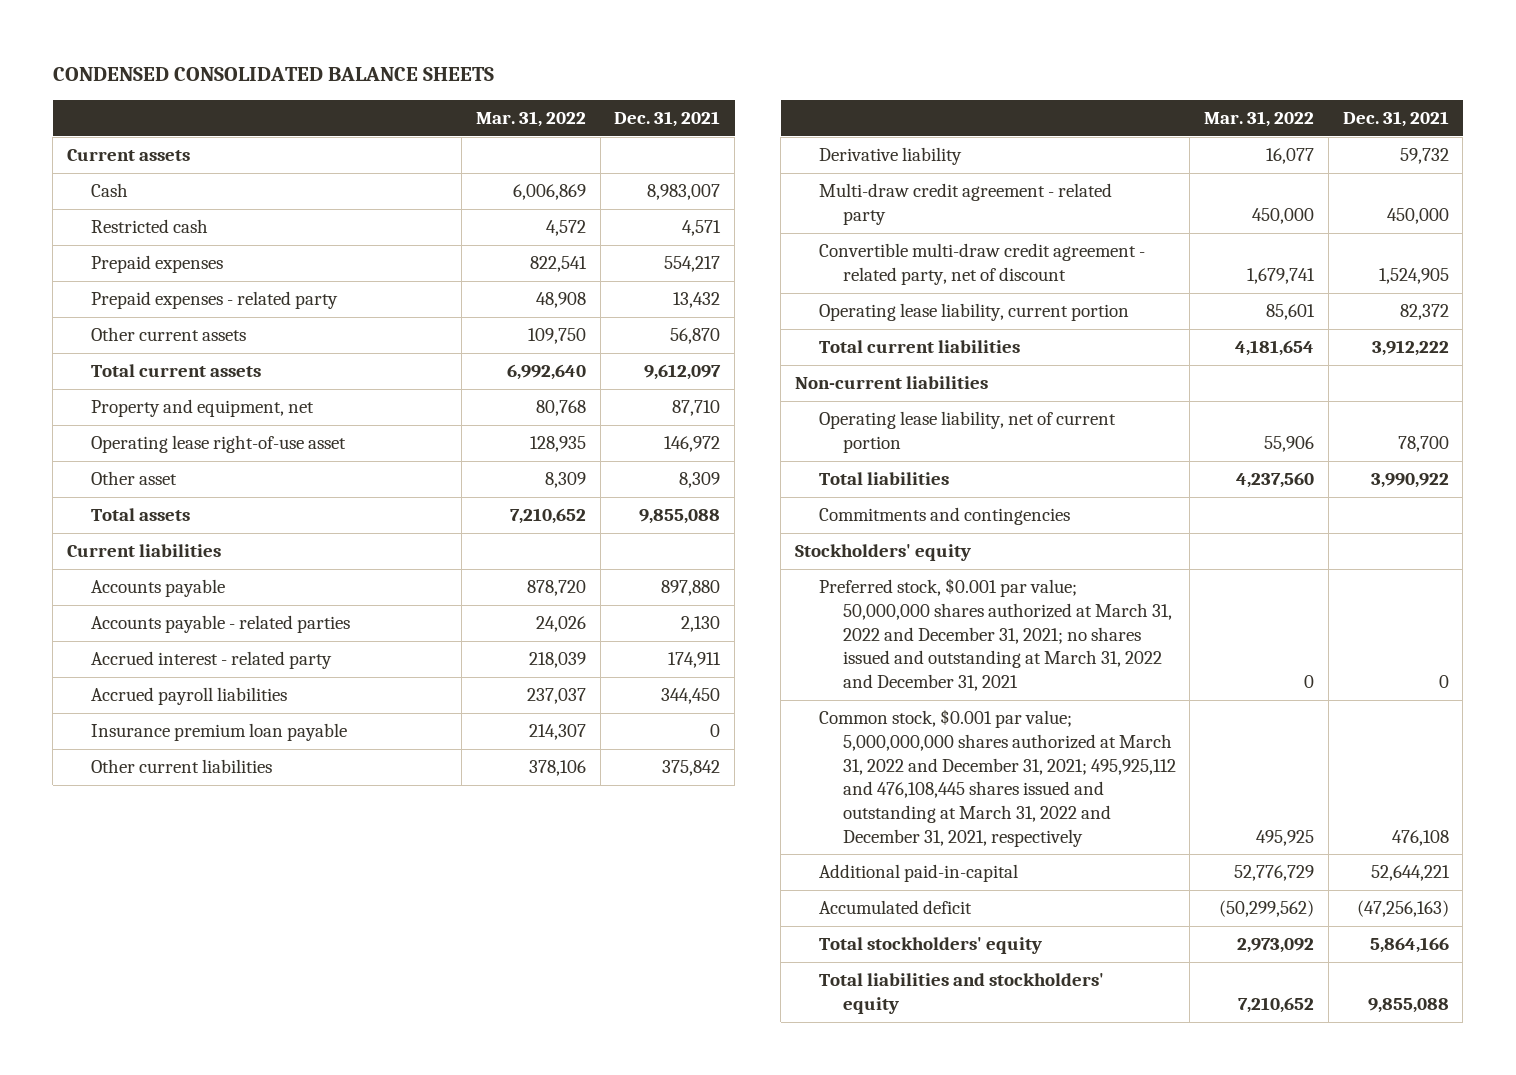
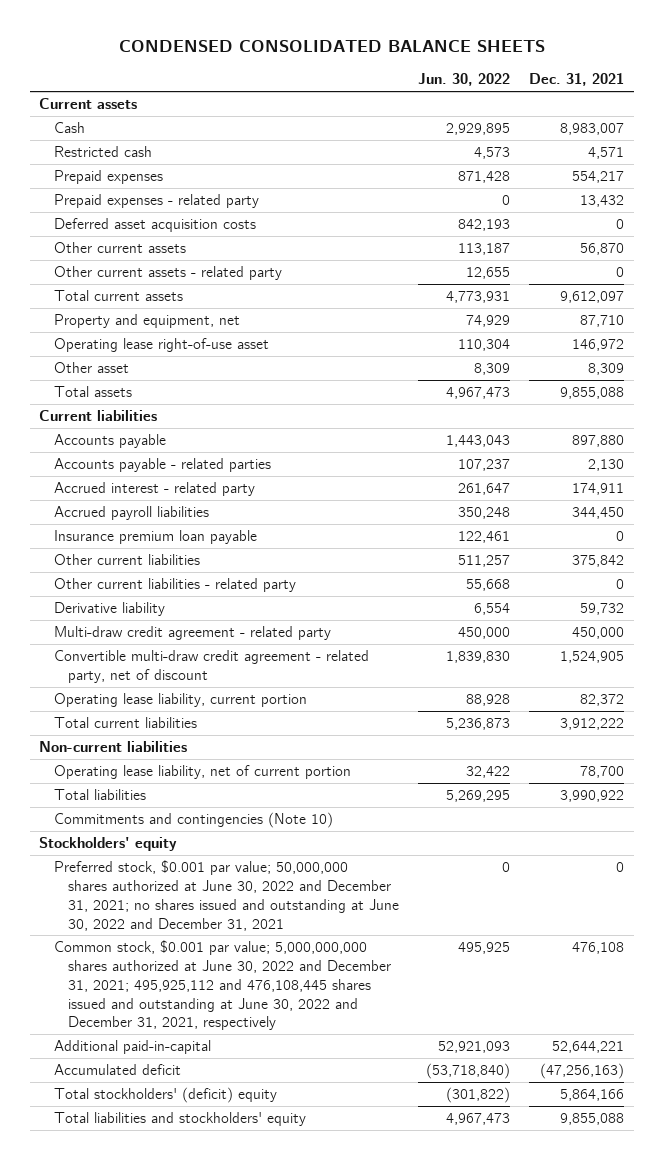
[475,111,586,128] Mar. 31, 2022 -> none
none -> [417,73,510,87] Jun. 30, 2022
none -> [53,218,256,233] Deferred asset acquisition costs
none -> [53,266,282,281] Other current assets - related party
none -> [53,578,296,593] Other current liabilities - related party
[818,507,1070,526] Commitments and contingencies -> [53,812,333,829] Commitments and contingencies (Note 10)
[818,578,1172,691] Preferred stock, $0.001 par value; 50,000,000 shares authorized at March 31, 2022 and December 31, 2021; no shares issued and outstanding at March 31, 2022 and December 31, 2021 -> [53,860,399,931] Preferred stock, $0.001 par value; 50,000,000 shares authorized at June 30, 2022 and December 31, 2021; no shares issued and outstanding at June 30, 2022 and December 31, 2021
[818,709,1176,847] Common stock, $0.001 par value; 5,000,000,000 shares authorized at March 31, 2022 and December 31, 2021; 495,925,112 and 476,108,445 shares issued and outstanding at March 31, 2022 and December 31, 2021, respectively -> [53,940,391,1031] Common stock, $0.001 par value; 5,000,000,000 shares authorized at June 30, 2022 and December 31, 2021; 495,925,112 and 476,108,445 shares issued and outstanding at June 30, 2022 and December 31, 2021, respectively
[818,937,1042,955] Total stockholders' equity -> [53,1087,277,1104] Total stockholders' (deficit) equity

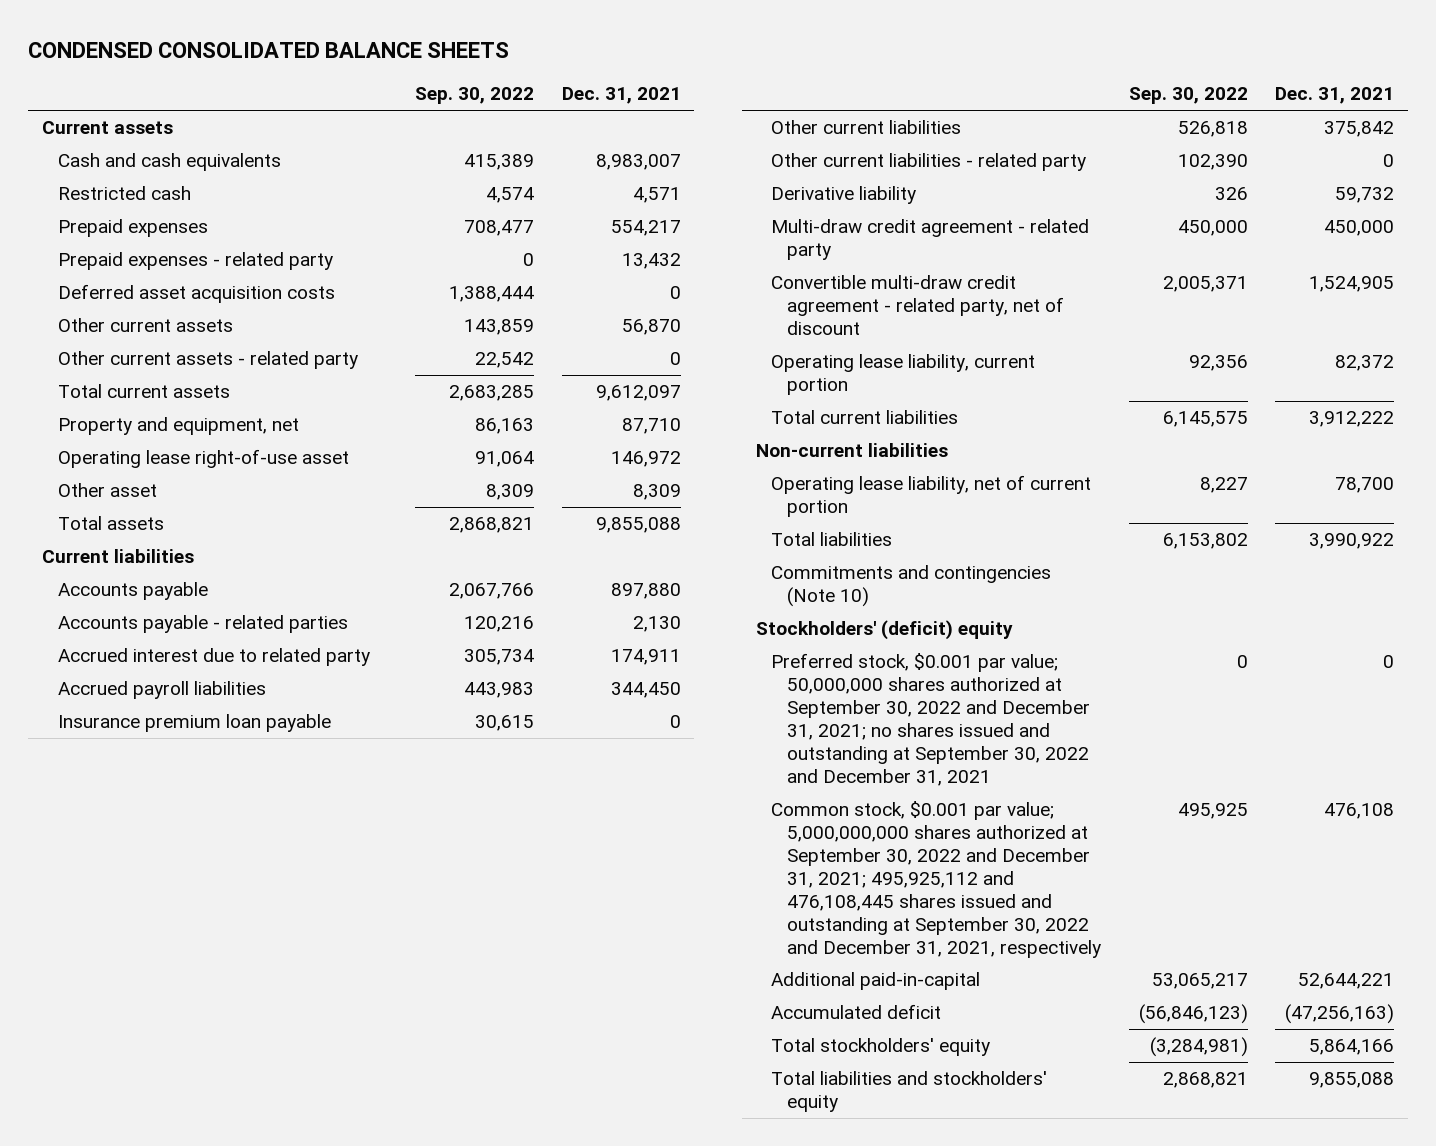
[417,73,510,87] Jun. 30, 2022 -> none
none -> [415,87,535,105] Sep. 30, 2022
[53,122,85,134] Cash -> [57,153,281,172] Cash and cash equivalents
[53,482,255,497] Accrued interest - related party -> [57,648,370,667] Accrued interest due to related party
[39,837,178,852] Stockholders' equity -> [755,620,1013,641] Stockholders' (deficit) equity
[53,860,399,931] Preferred stock, $0.001 par value; 50,000,000 shares authorized at June 30, 2022 and December 31, 2021; no shares issued and outstanding at June 30, 2022 and December 31, 2021 -> [771,653,1091,786] Preferred stock, $0.001 par value; 50,000,000 shares authorized at September 30, 2022 and December 31, 2021; no shares issued and outstanding at September 30, 2022 and December 31, 2021
[53,940,391,1031] Common stock, $0.001 par value; 5,000,000,000 shares authorized at June 30, 2022 and December 31, 2021; 495,925,112 and 476,108,445 shares issued and outstanding at June 30, 2022 and December 31, 2021, respectively -> [771,801,1102,958] Common stock, $0.001 par value; 5,000,000,000 shares authorized at September 30, 2022 and December 31, 2021; 495,925,112 and 476,108,445 shares issued and outstanding at September 30, 2022 and December 31, 2021, respectively
[53,1087,277,1104] Total stockholders' (deficit) equity -> [771,1038,991,1057] Total stockholders' equity

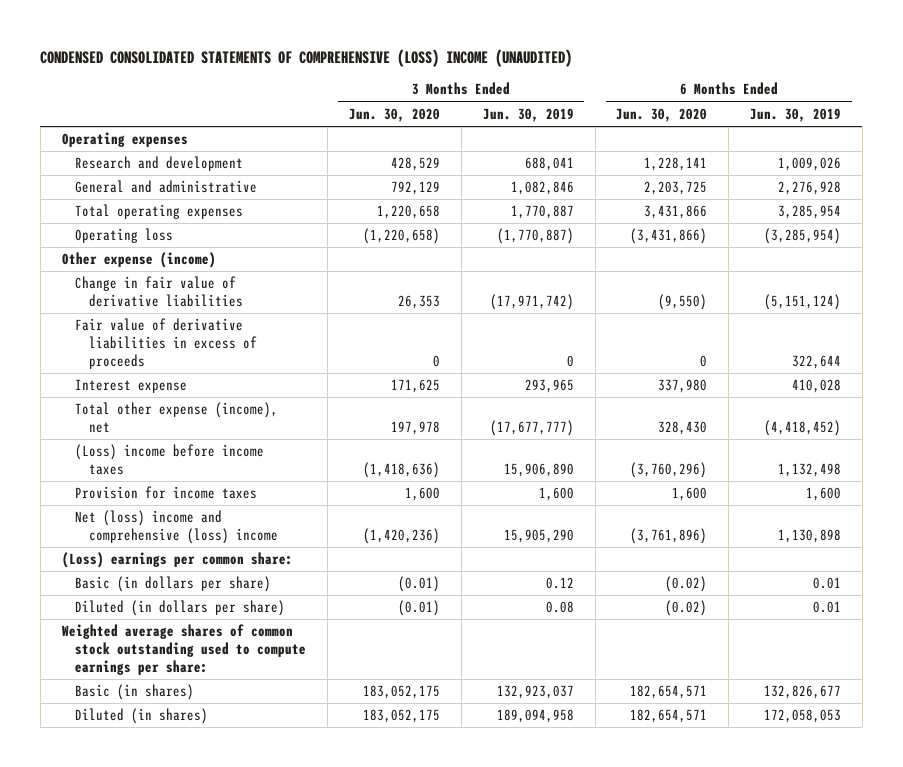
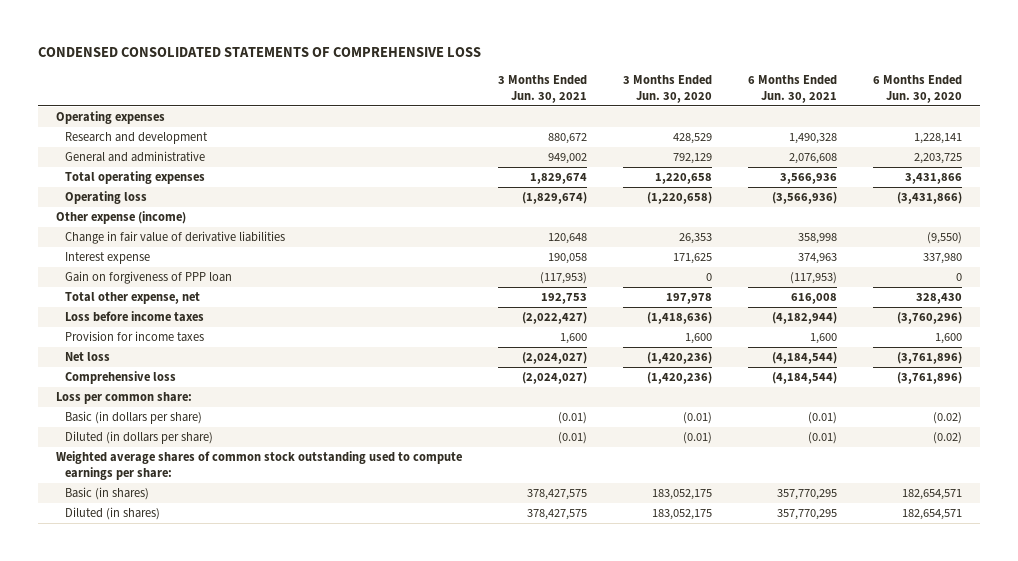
[40,48,573,67] CONDENSED CONSOLIDATED STATEMENTS OF COMPREHENSIVE (LOSS) INCOME (UNAUDITED) -> [37,47,481,58] CONDENSED CONSOLIDATED STATEMENTS OF COMPREHENSIVE LOSS
[482,107,574,122] Jun. 30, 2019 -> none
[750,107,842,122] Jun. 30, 2019 -> none
none -> [497,75,587,103] 3 Months Ended Jun. 30, 2021
none -> [747,75,837,103] 6 Months Ended Jun. 30, 2021
[75,318,258,370] Fair value of derivative liabilities in excess of proceeds -> none
none -> [65,271,233,285] Gain on forgiveness of PPP loan
[75,402,279,434] Total other expense (income), net -> [65,292,201,305] Total other expense, net
[75,444,265,476] (Loss) income before income taxes -> [65,311,205,323] Loss before income taxes
[75,510,279,545] Net (loss) income and comprehensive (loss) income -> [65,352,111,362] Net loss
none -> [65,371,177,385] Comprehensive loss
[61,552,293,569] (Loss) earnings per common share: -> [55,392,192,405] Loss per common share:

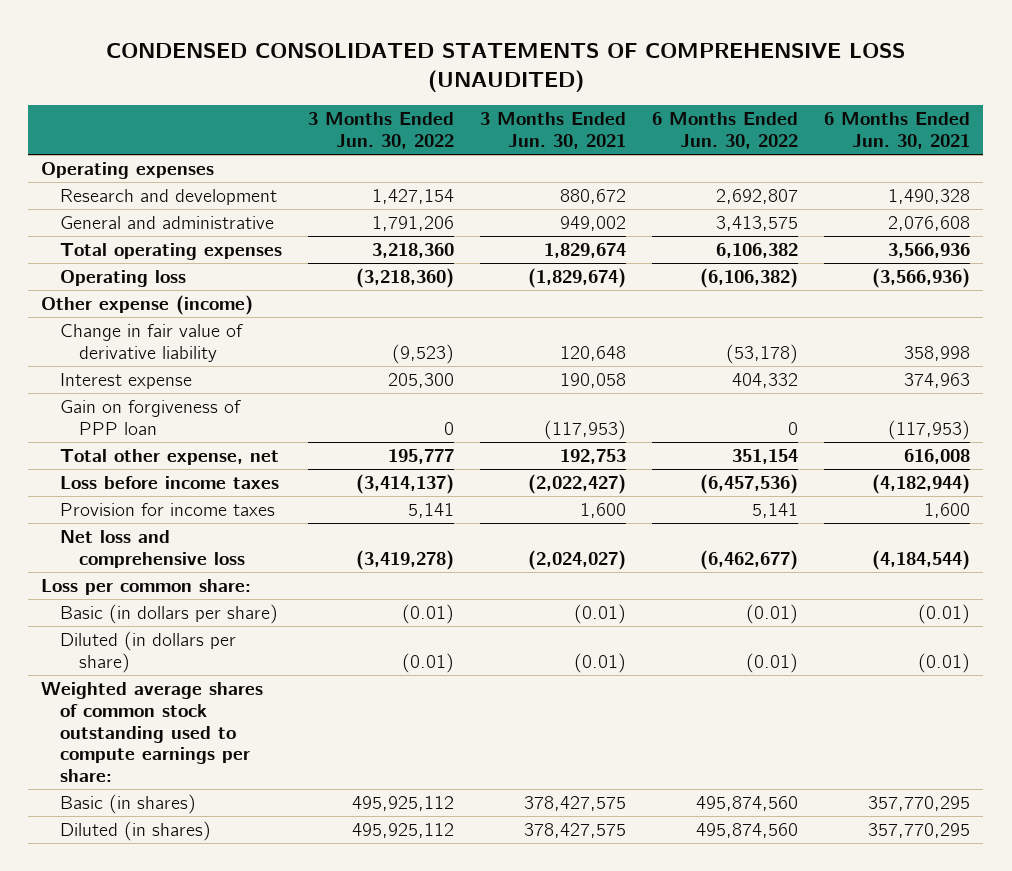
[37,47,481,58] CONDENSED CONSOLIDATED STATEMENTS OF COMPREHENSIVE LOSS -> [105,42,905,92] CONDENSED CONSOLIDATED STATEMENTS OF COMPREHENSIVE LOSS (UNAUDITED)
[622,75,712,103] 3 Months Ended Jun. 30, 2020 -> none
[872,75,962,103] 6 Months Ended Jun. 30, 2020 -> none
none -> [308,112,455,150] 3 Months Ended Jun. 30, 2022
none -> [652,112,799,150] 6 Months Ended Jun. 30, 2022
[65,231,286,245] Change in fair value of derivative liabilities -> [60,324,244,362] Change in fair value of derivative liability
[65,371,177,385] Comprehensive loss -> none
[65,352,111,362] Net loss -> [60,530,246,568] Net loss and comprehensive loss

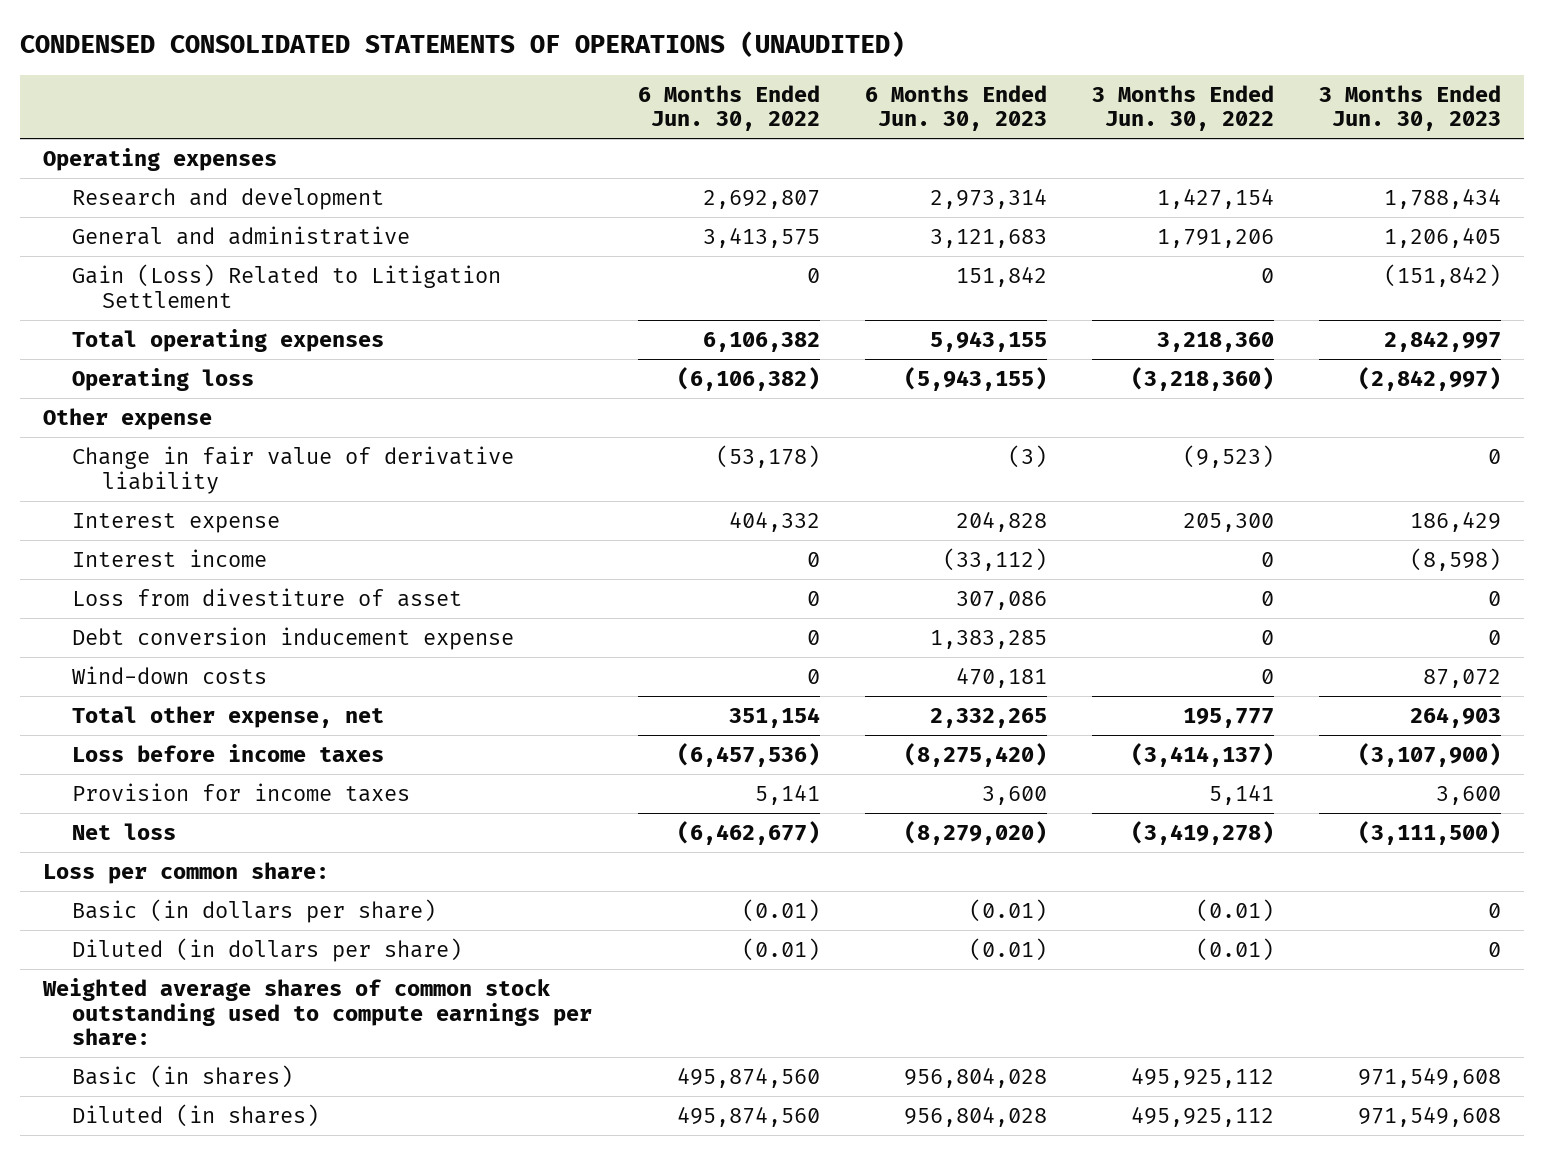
[105,42,905,92] CONDENSED CONSOLIDATED STATEMENTS OF COMPREHENSIVE LOSS (UNAUDITED) -> [20,31,906,58] CONDENSED CONSOLIDATED STATEMENTS OF OPERATIONS (UNAUDITED)
[480,112,627,150] 3 Months Ended Jun. 30, 2021 -> none
[824,112,971,150] 6 Months Ended Jun. 30, 2021 -> none
none -> [864,84,1047,132] 6 Months Ended Jun. 30, 2023
none -> [1319,84,1502,132] 3 Months Ended Jun. 30, 2023
none -> [72,263,502,308] Gain (Loss) Related to Litigation Settlement
[41,295,254,316] Other expense (income) -> [42,407,212,430] Other expense
[60,400,242,435] Gain on forgiveness of PPP loan -> none
none -> [72,548,268,567] Interest income
none -> [72,587,463,607] Loss from divestiture of asset
none -> [72,626,515,650] Debt conversion inducement expense
none -> [72,665,268,684] Wind-down costs
[60,530,246,568] Net loss and comprehensive loss -> [72,822,177,840] Net loss

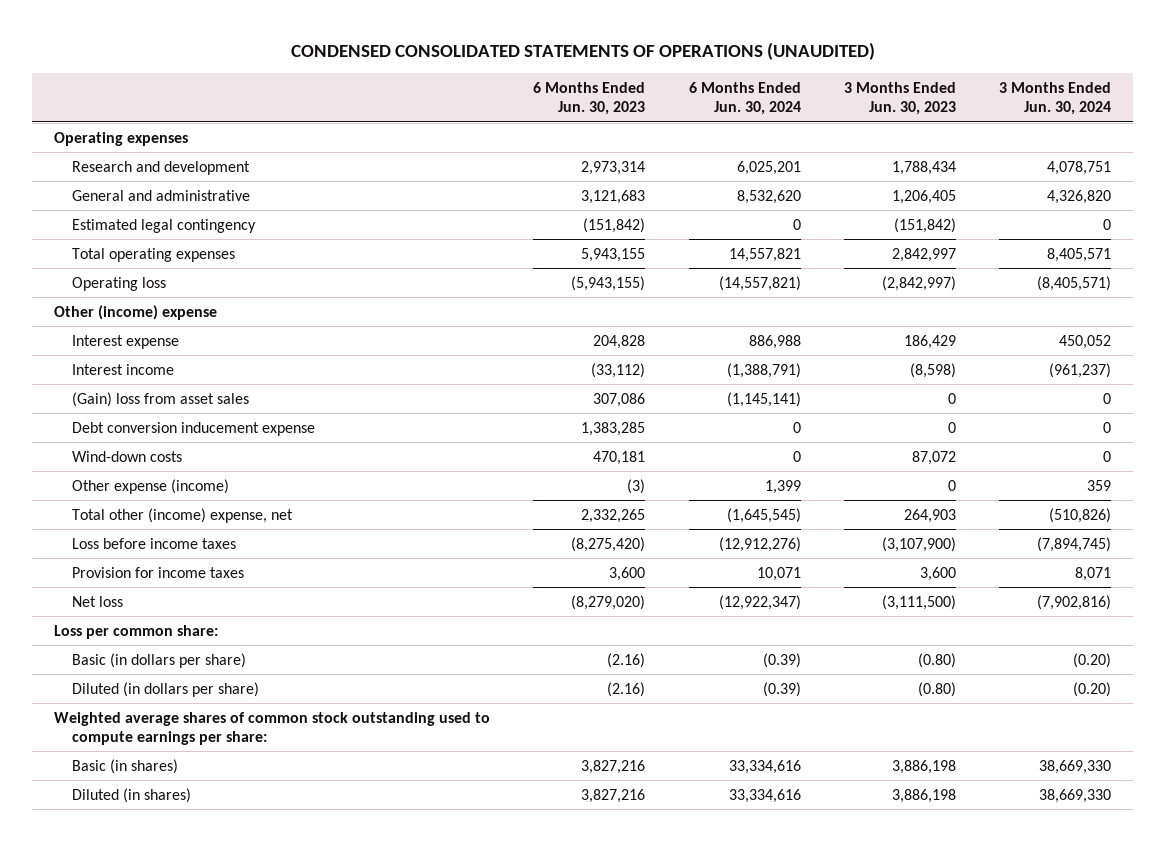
[637,84,820,132] 6 Months Ended Jun. 30, 2022 -> none
[1091,84,1274,132] 3 Months Ended Jun. 30, 2022 -> none
none -> [688,82,801,116] 6 Months Ended Jun. 30, 2024
none -> [999,82,1112,116] 3 Months Ended Jun. 30, 2024
[72,263,502,308] Gain (Loss) Related to Litigation Settlement -> none
none -> [71,218,256,233] Estimated legal contingency
[72,445,515,494] Change in fair value of derivative liability -> none
[42,407,212,430] Other expense -> [54,304,218,320] Other (income) expense
[72,587,463,607] Loss from divestiture of asset -> [71,391,249,407] (Gain) loss from asset sales
none -> [71,478,229,494] Other expense (income)
[72,705,385,728] Total other expense, net -> [71,507,293,523] Total other (income) expense, net
[968,898,1047,922] (0.01) -> [607,652,646,668] (2.16)
[1488,902,1502,918] 0 -> [918,652,957,668] (0.80)
[968,937,1047,961] (0.01) -> [607,681,646,697] (2.16)
[1488,941,1502,957] 0 -> [918,681,957,697] (0.80)
[903,1067,1047,1088] 956,804,028 -> [581,759,646,774] 3,827,216
[1358,1067,1502,1088] 971,549,608 -> [892,759,957,774] 3,886,198
[903,1106,1047,1127] 956,804,028 -> [581,788,646,803] 3,827,216
[1358,1106,1502,1127] 971,549,608 -> [892,788,957,803] 3,886,198

